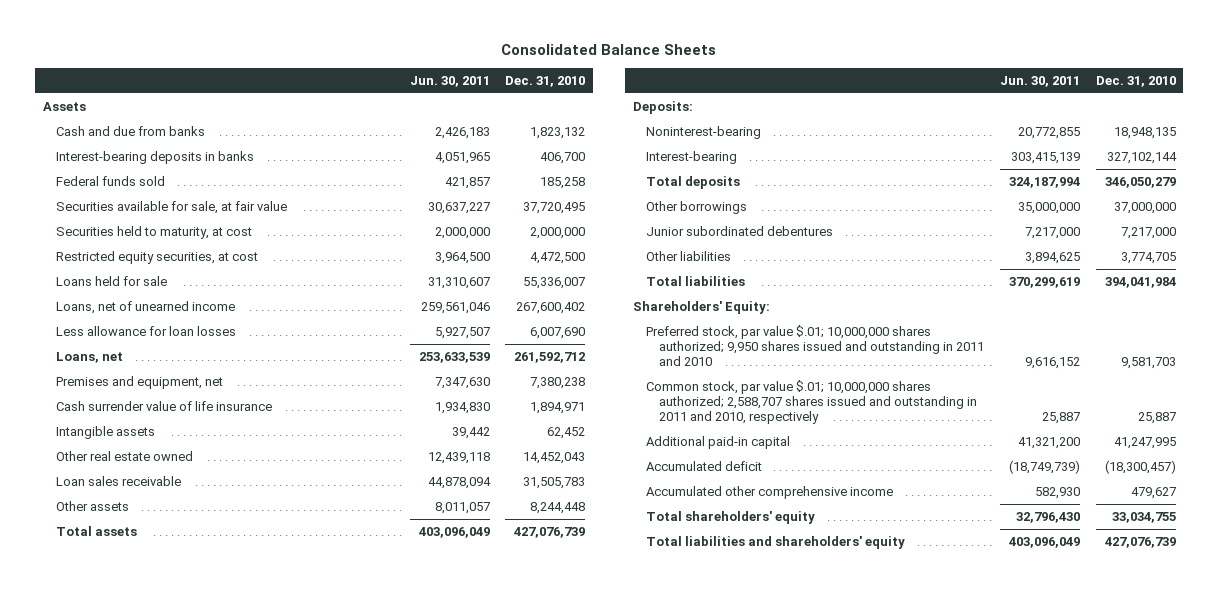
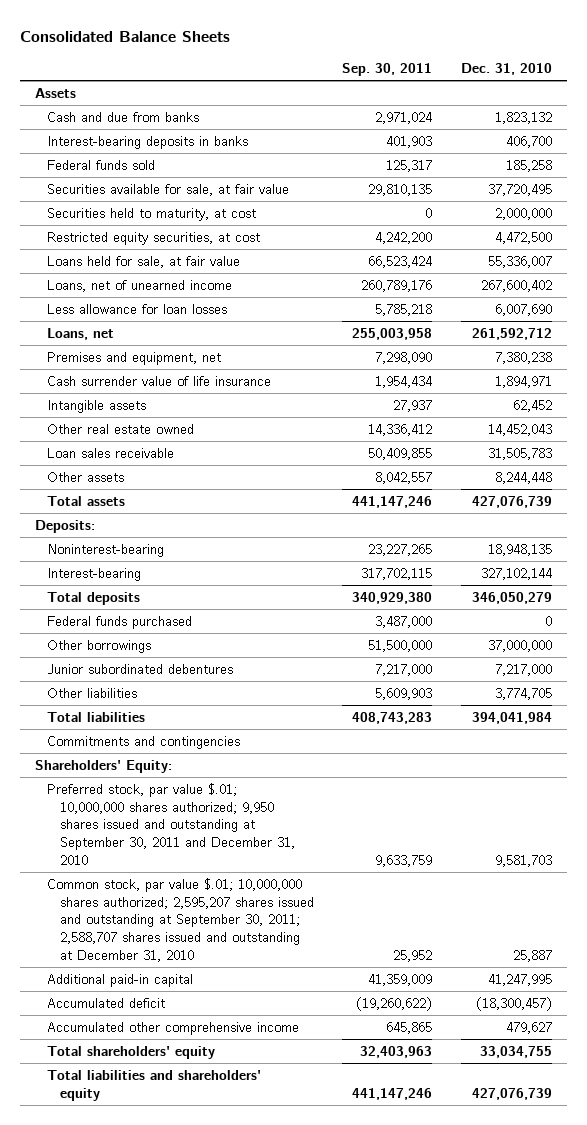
[409,75,490,87] Jun. 30, 2011 -> none
none -> [342,63,433,77] Sep. 30, 2011
[56,275,168,286] Loans held for sale -> [47,255,241,268] Loans held for sale, at fair value
none -> [47,615,193,629] Federal funds purchased
none -> [47,735,241,749] Commitments and contingencies
[646,324,985,367] Preferred stock, par value $.01; 10,000,000 shares authorized; 9,950 shares issued and outstanding in 2011 and 2010 -> [47,782,295,865] Preferred stock, par value $.01; 10,000,000 shares authorized; 9,950 shares issued and outstanding at September 30, 2011 and December 31, 2010
[646,379,978,425] Common stock, par value $.01; 10,000,000 shares authorized; 2,588,707 shares issued and outstanding in 2011 and 2010, respectively -> [47,877,314,962] Common stock, par value $.01; 10,000,000 shares authorized; 2,595,207 shares issued and outstanding at September 30, 2011; 2,588,707 shares issued and outstanding at December 31, 2010

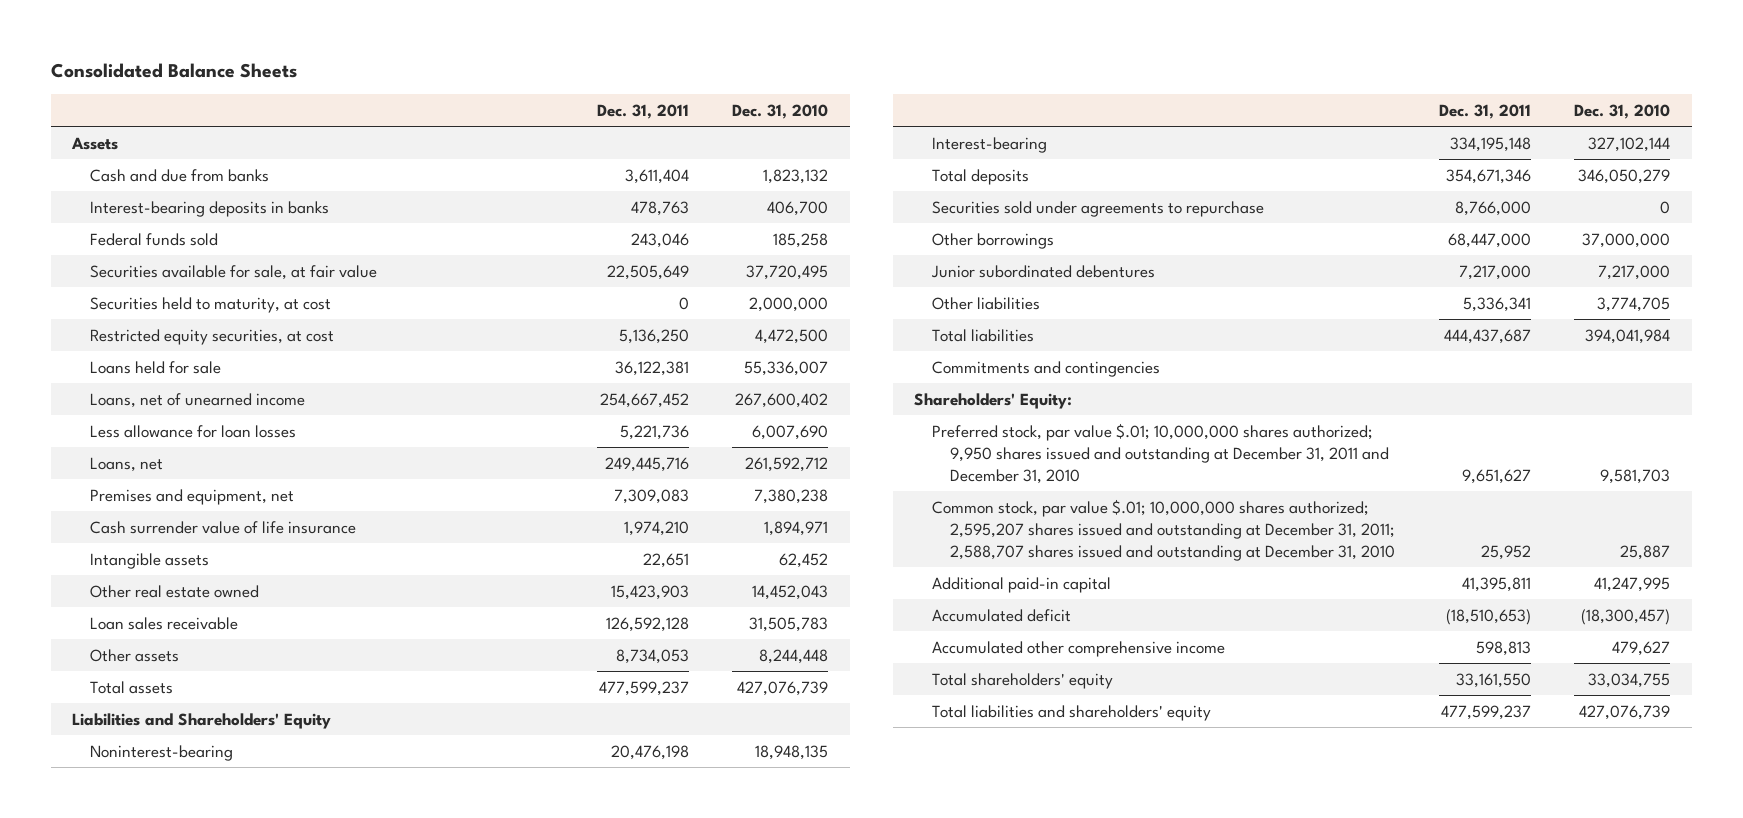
[342,63,433,77] Sep. 30, 2011 -> none
none -> [596,103,689,119] Dec. 31, 2011
[47,255,241,268] Loans held for sale, at fair value -> [90,360,222,374] Loans held for sale
[34,519,95,533] Deposits: -> none
none -> [72,712,332,729] Liabilities and Shareholders' Equity
[47,615,193,629] Federal funds purchased -> [932,200,1265,217] Securities sold under agreements to repurchase
[47,782,295,865] Preferred stock, par value $.01; 10,000,000 shares authorized; 9,950 shares issued and outstanding at September 30, 2011 and December 31, 2010 -> [932,422,1390,484] Preferred stock, par value $.01; 10,000,000 shares authorized; 9,950 shares issued and outstanding at December 31, 2011 and December 31, 2010
[47,877,314,962] Common stock, par value $.01; 10,000,000 shares authorized; 2,595,207 shares issued and outstanding at September 30, 2011; 2,588,707 shares issued and outstanding at December 31, 2010 -> [932,498,1396,561] Common stock, par value $.01; 10,000,000 shares authorized; 2,595,207 shares issued and outstanding at December 31, 2011; 2,588,707 shares issued and outstanding at December 31, 2010

